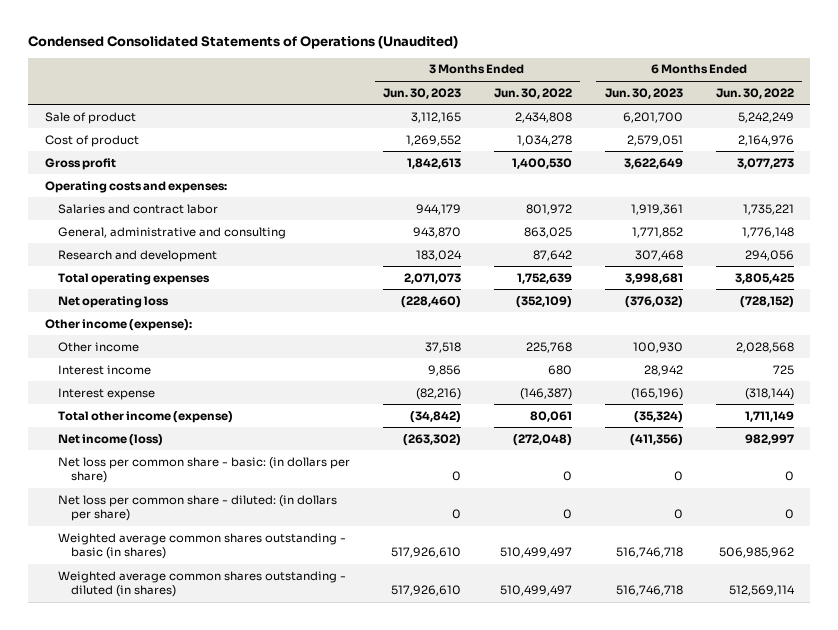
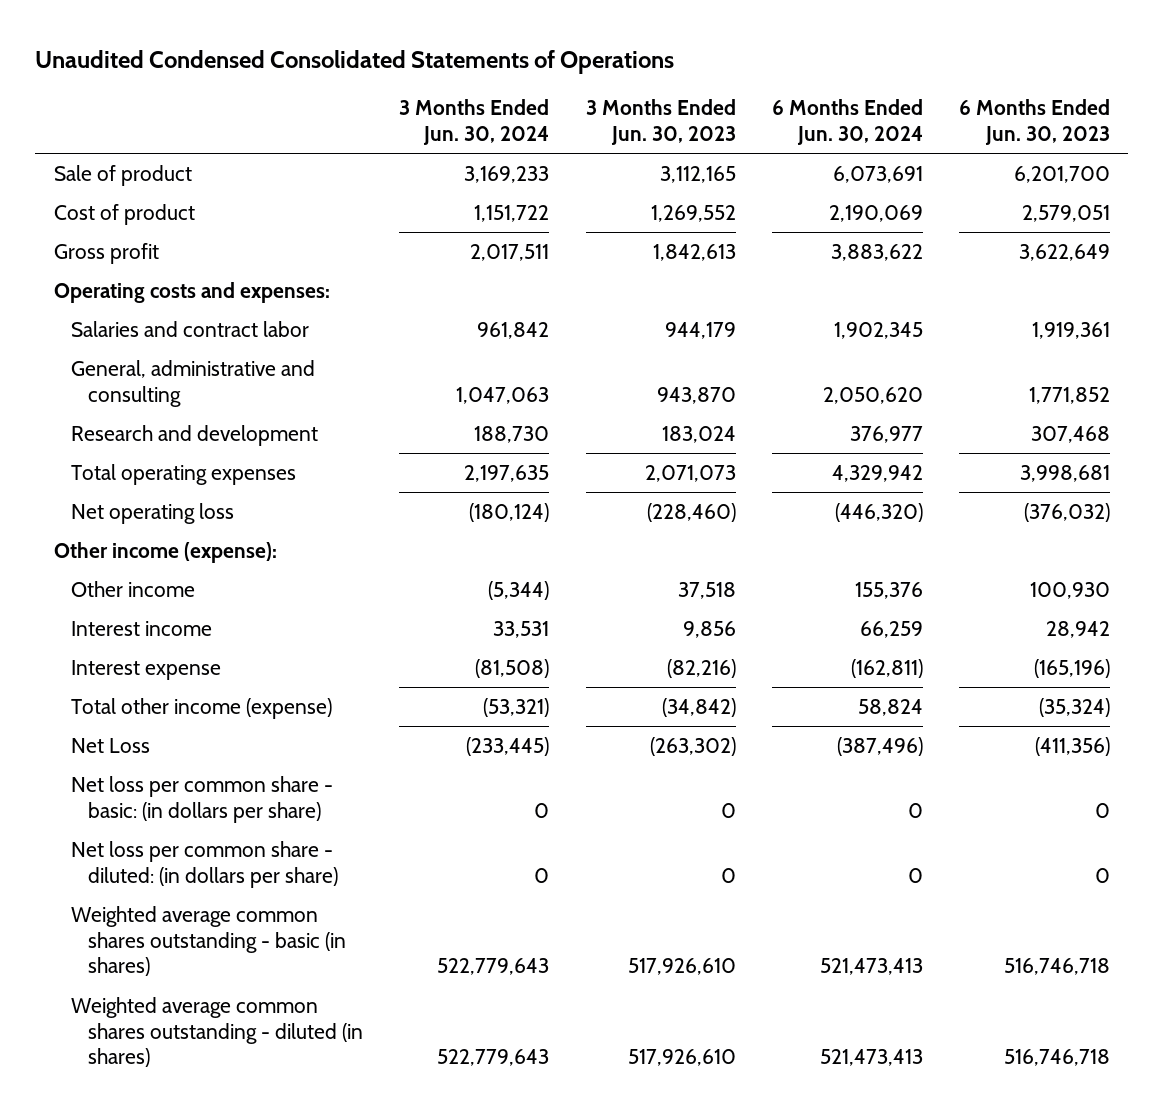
[28,35,459,50] Condensed Consolidated Statements of Operations (Unaudited) -> [35,49,675,74] Unaudited Condensed Consolidated Statements of Operations
[493,87,572,99] Jun. 30, 2022 -> none
[715,87,794,99] Jun. 30, 2022 -> none
none -> [399,99,550,145] 3 Months Ended Jun. 30, 2024
none -> [771,99,923,145] 6 Months Ended Jun. 30, 2024
[57,433,163,446] Net income (loss) -> [70,737,150,753] Net Loss

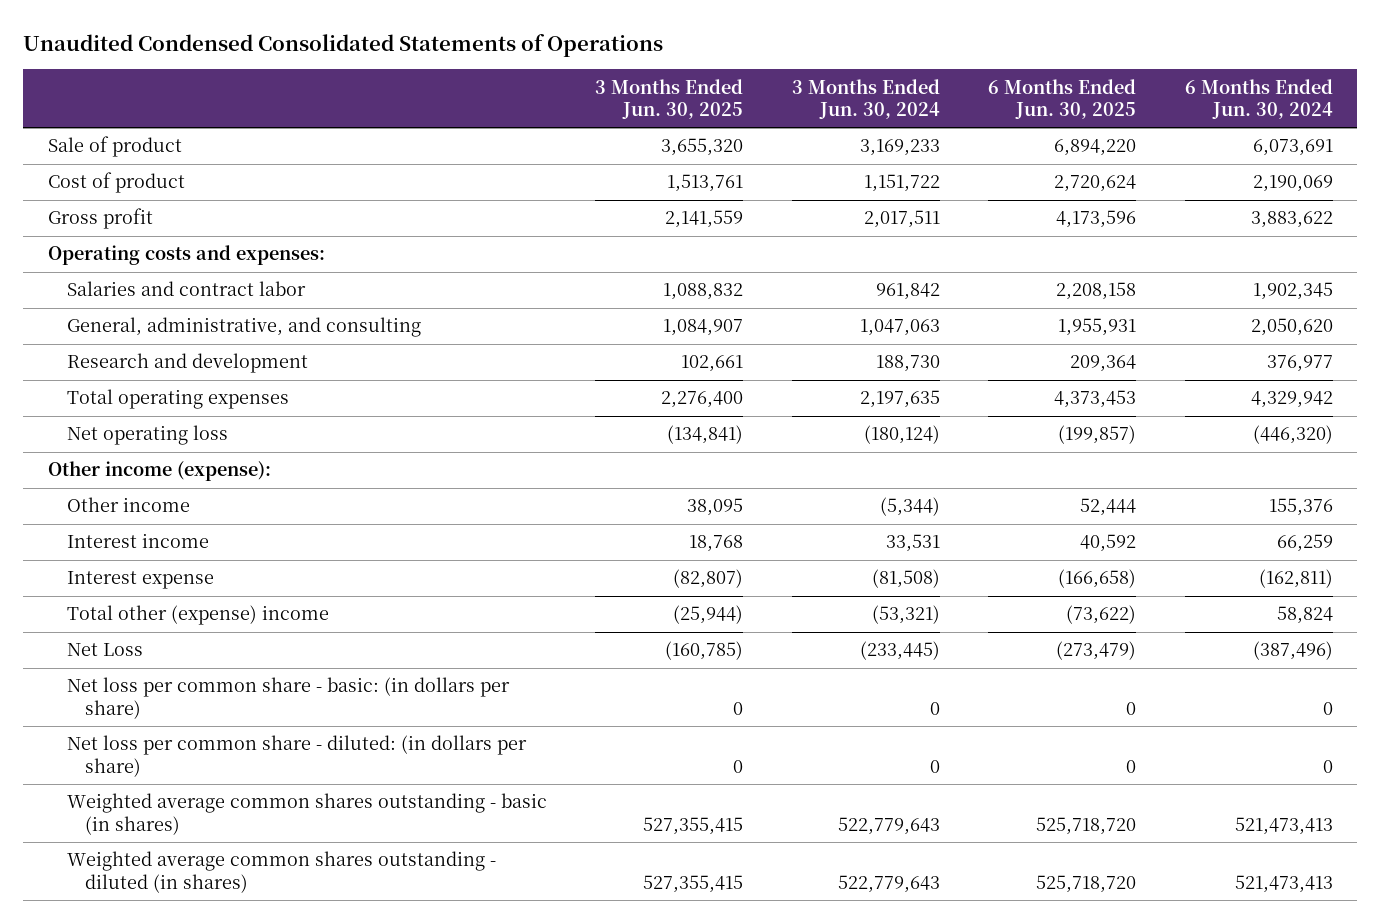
[585,99,736,145] 3 Months Ended Jun. 30, 2023 -> none
[959,99,1111,145] 6 Months Ended Jun. 30, 2023 -> none
none -> [595,78,744,119] 3 Months Ended Jun. 30, 2025
none -> [988,78,1137,119] 6 Months Ended Jun. 30, 2025
[70,359,315,407] General, administrative and consulting -> [66,317,421,338] General, administrative, and consulting
[70,697,332,719] Total other income (expense) -> [66,605,329,626] Total other (expense) income

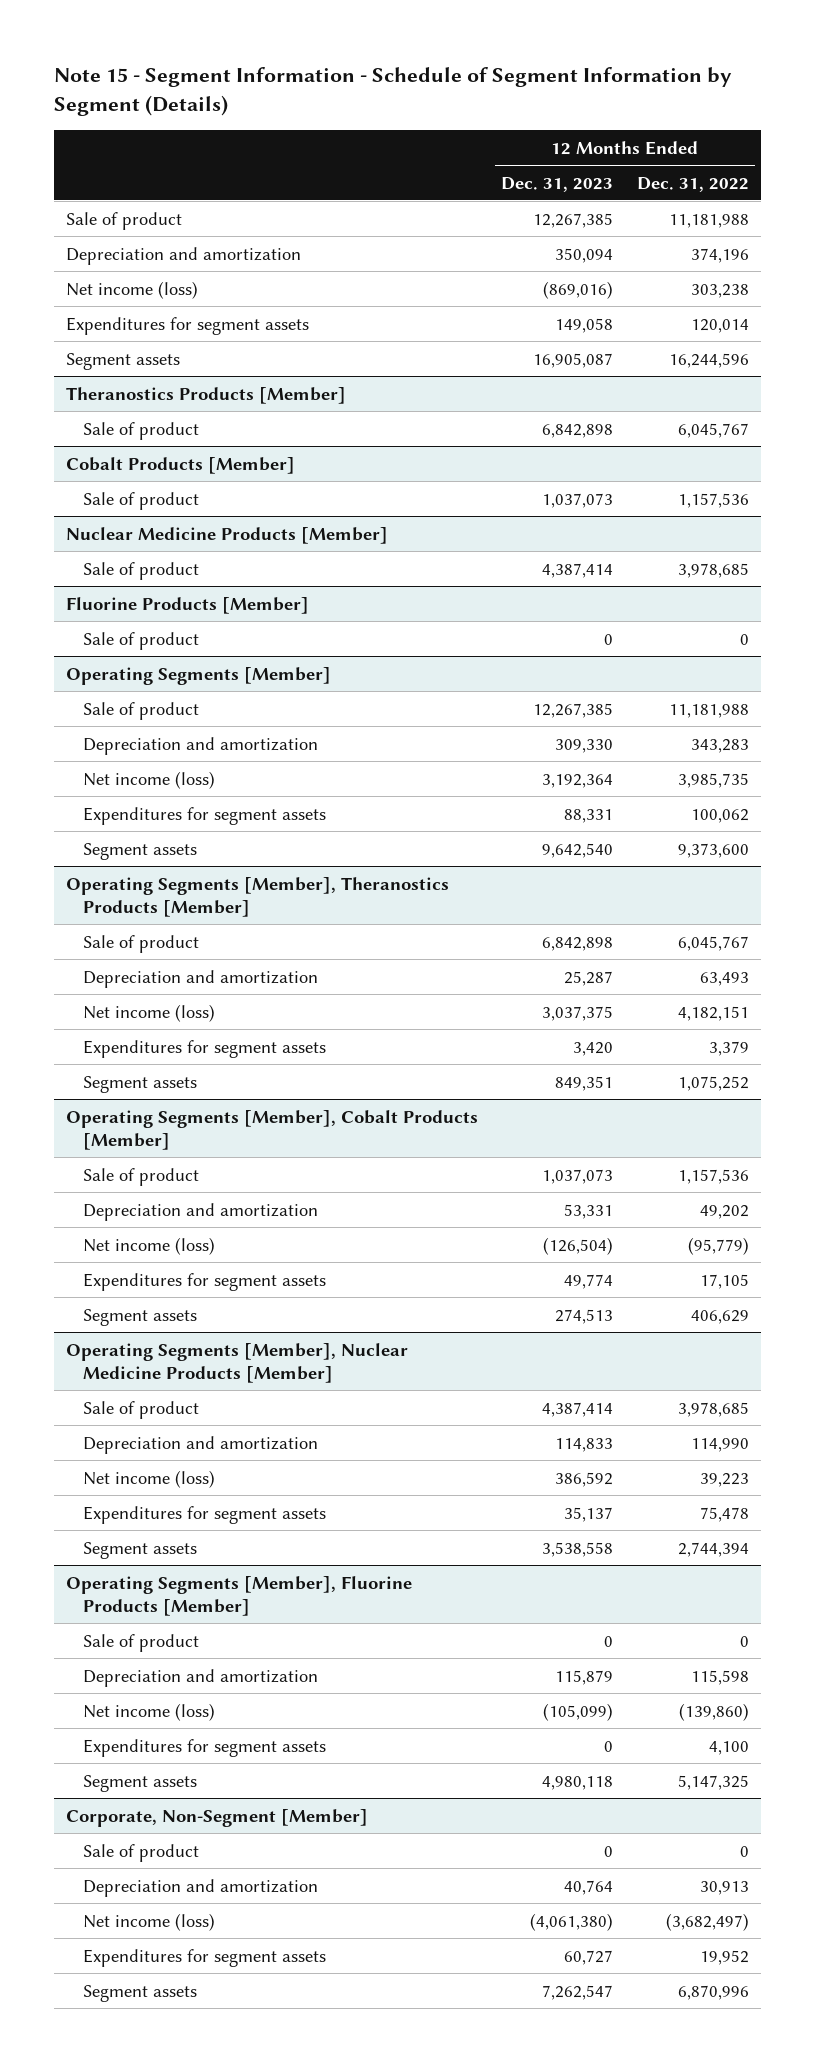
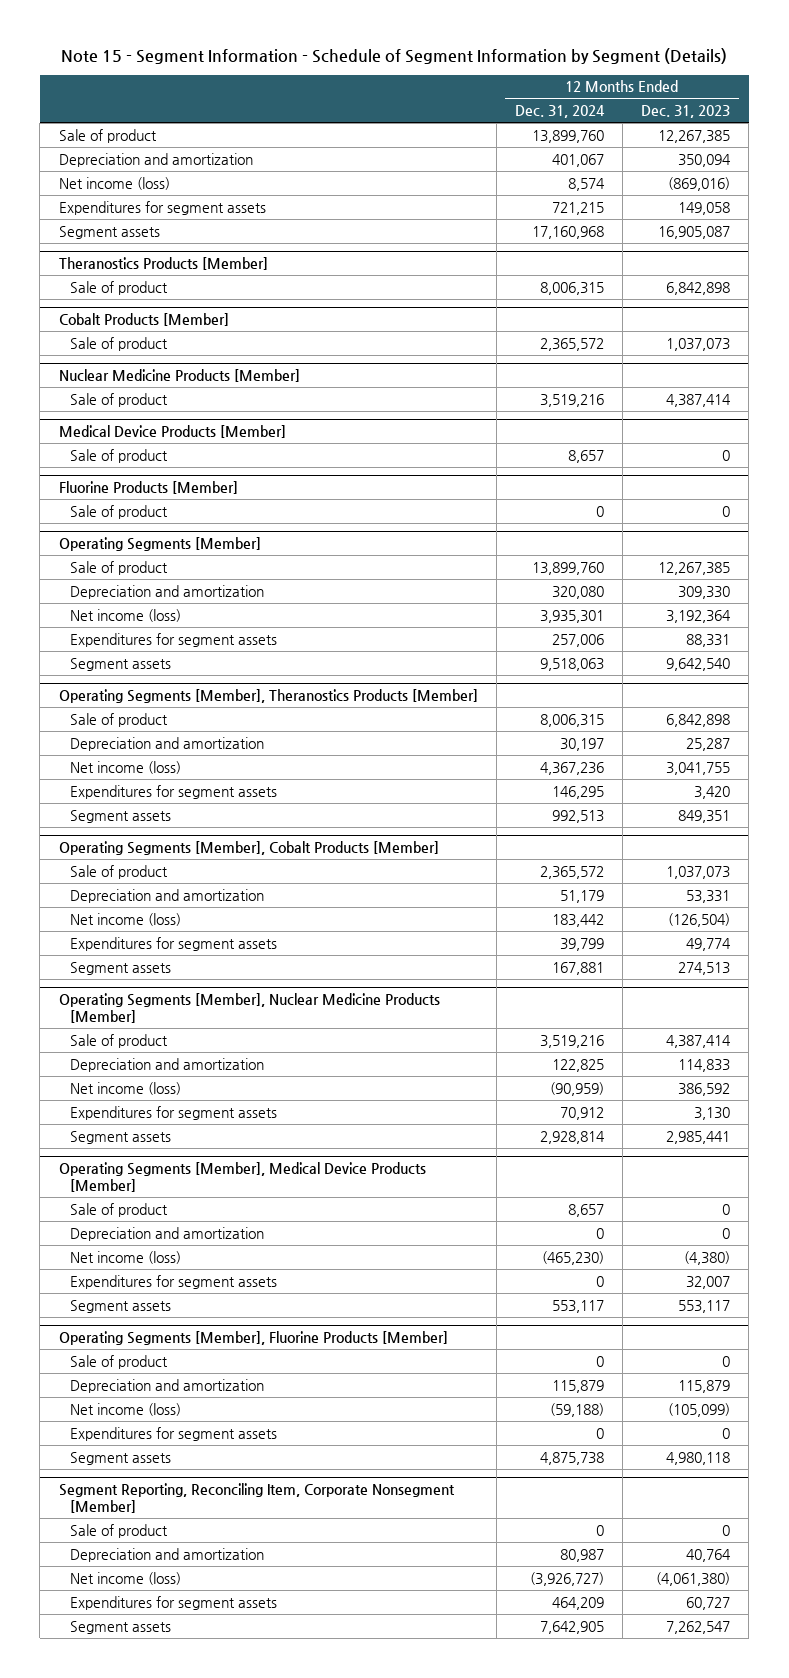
[637,176,750,192] Dec. 31, 2022 -> none
none -> [514,105,605,119] Dec. 31, 2024
none -> [58,425,286,439] Medical Device Products [Member]
none -> [70,448,169,463] Sale of product
[542,1005,614,1021] 3,037,375 -> [665,761,730,775] 3,041,755
[564,1506,614,1522] 35,137 -> [693,1106,730,1120] 3,130
[542,1541,614,1557] 3,538,558 -> [665,1130,730,1144] 2,985,441
none -> [58,1162,426,1193] Operating Segments [Member], Medical Device Products [Member]
none -> [70,1202,169,1217] Sale of product
none -> [70,1226,265,1241] Depreciation and amortization
none -> [70,1250,182,1264] Net income (loss)
none -> [70,1274,278,1289] Expenditures for segment assets
none -> [70,1299,172,1313] Segment assets
[65,1808,368,1827] Corporate, Non-Segment [Member] -> [58,1483,455,1514] Segment Reporting, Reconciling Item, Corporate Nonsegment [Member]

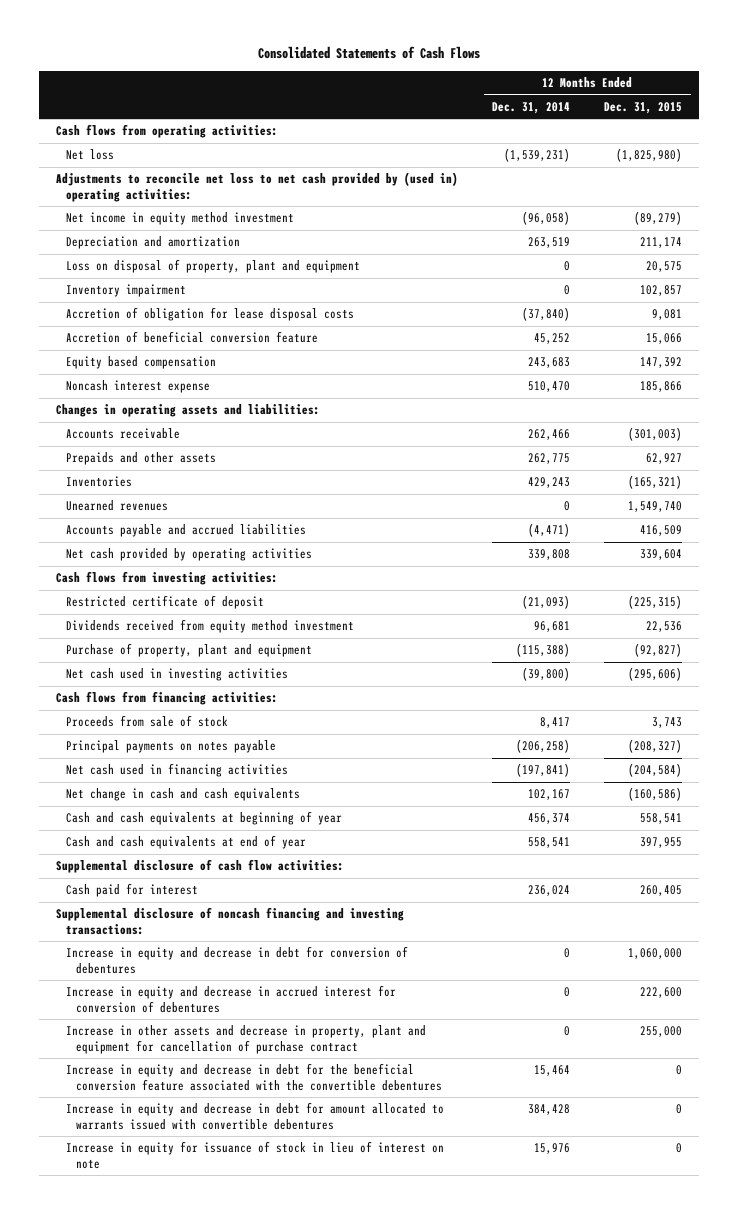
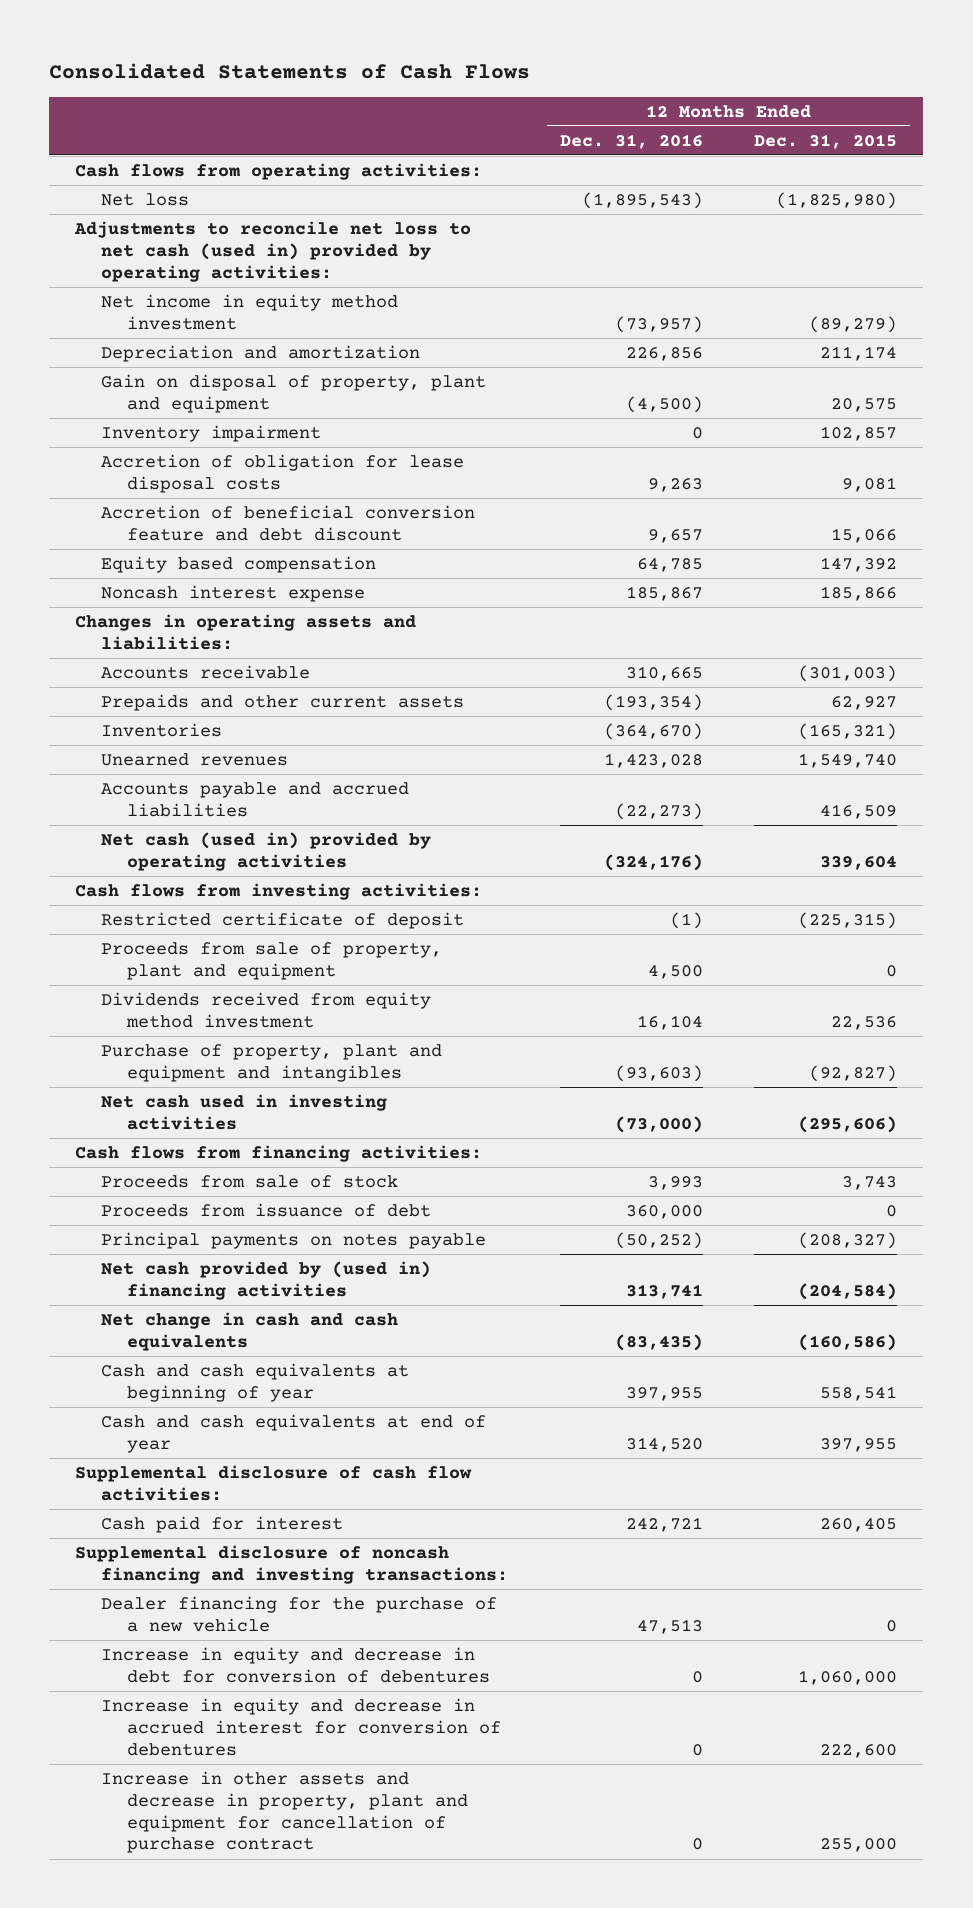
[492,101,571,114] Dec. 31, 2014 -> none
none -> [559,133,703,149] Dec. 31, 2016
[56,172,459,202] Adjustments to reconcile net loss to net cash provided by (used in) operating activities: -> [74,220,472,282] Adjustments to reconcile net loss to net cash (used in) provided by operating activities:
[66,259,361,274] Loss on disposal of property, plant and equipment -> [101,373,487,413] Gain on disposal of property, plant and equipment
[66,331,319,344] Accretion of beneficial conversion feature -> [101,504,476,541] Accretion of beneficial conversion feature and debt discount
[66,452,217,466] Prepaids and other assets -> [101,693,465,711] Prepaids and other current assets
[66,548,313,562] Net cash provided by operating activities -> [101,831,432,871] Net cash (used in) provided by operating activities
none -> [101,941,443,980] Proceeds from sale of property, plant and equipment
[66,643,313,658] Purchase of property, plant and equipment -> [101,1043,443,1082] Purchase of property, plant and equipment and intangibles
none -> [101,1202,432,1217] Proceeds from issuance of debt
[66,763,289,778] Net cash used in financing activities -> [101,1260,432,1300] Net cash provided by (used in) financing activities
none -> [101,1595,498,1632] Dealer financing for the purchase of a new vehicle
[66,1063,442,1091] Increase in equity and decrease in debt for the beneficial conversion feature associated with the convertible debentures -> none
[66,1102,445,1130] Increase in equity and decrease in debt for amount allocated to warrants issued with convertible debentures -> none
[66,1141,445,1169] Increase in equity for issuance of stock in lieu of interest on note -> none

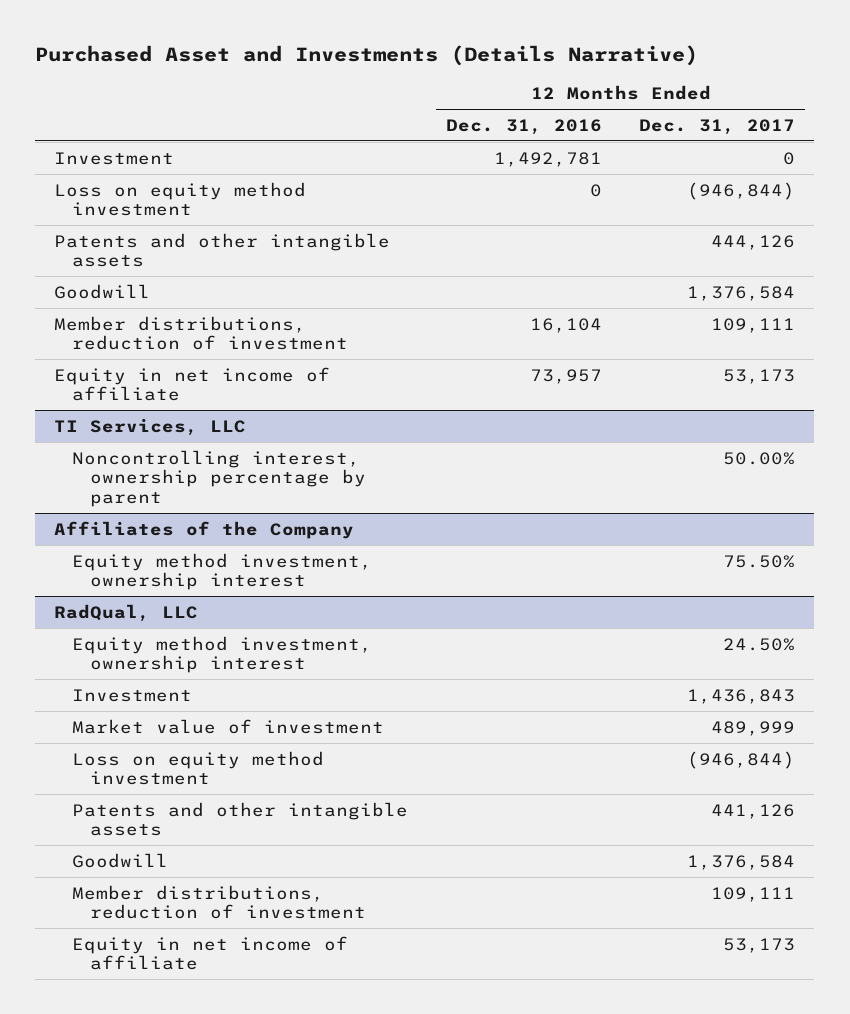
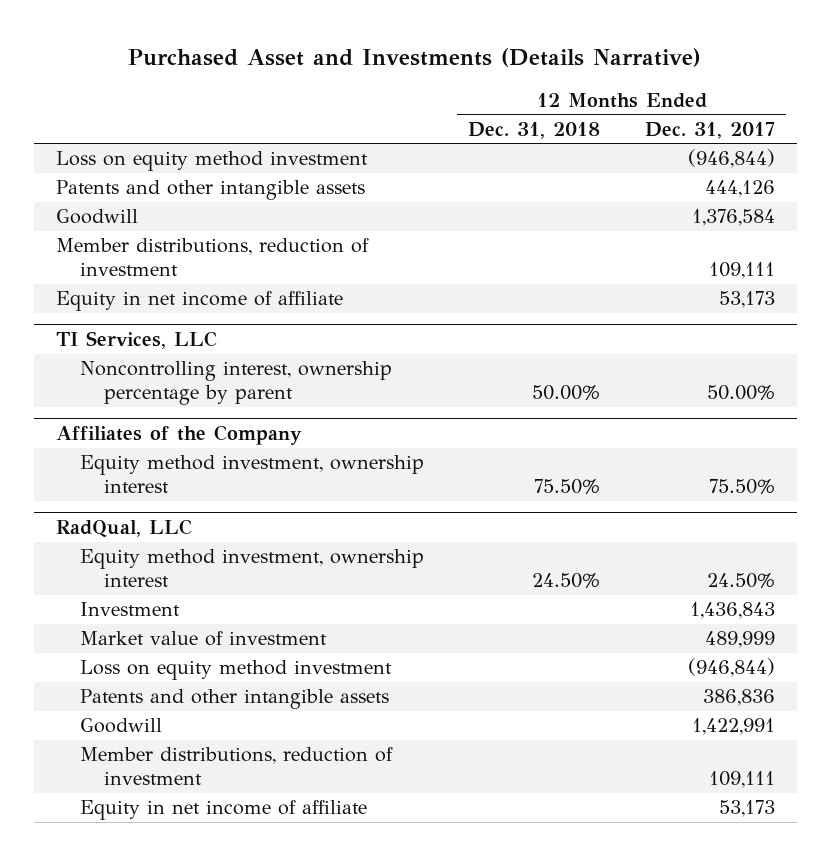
[445,118,602,135] Dec. 31, 2016 -> none
none -> [468,121,601,139] Dec. 31, 2018
[54,151,175,165] Investment -> none
[711,803,796,819] 441,126 -> [702,689,775,707] 386,836
[687,854,796,870] 1,376,584 -> [691,718,775,736] 1,422,991

